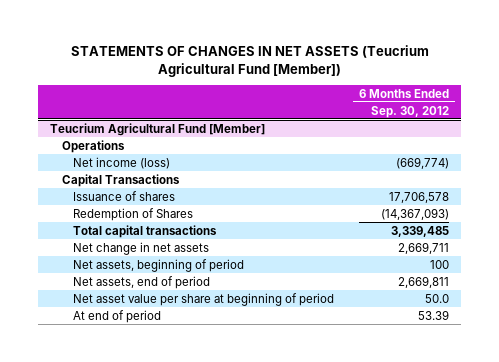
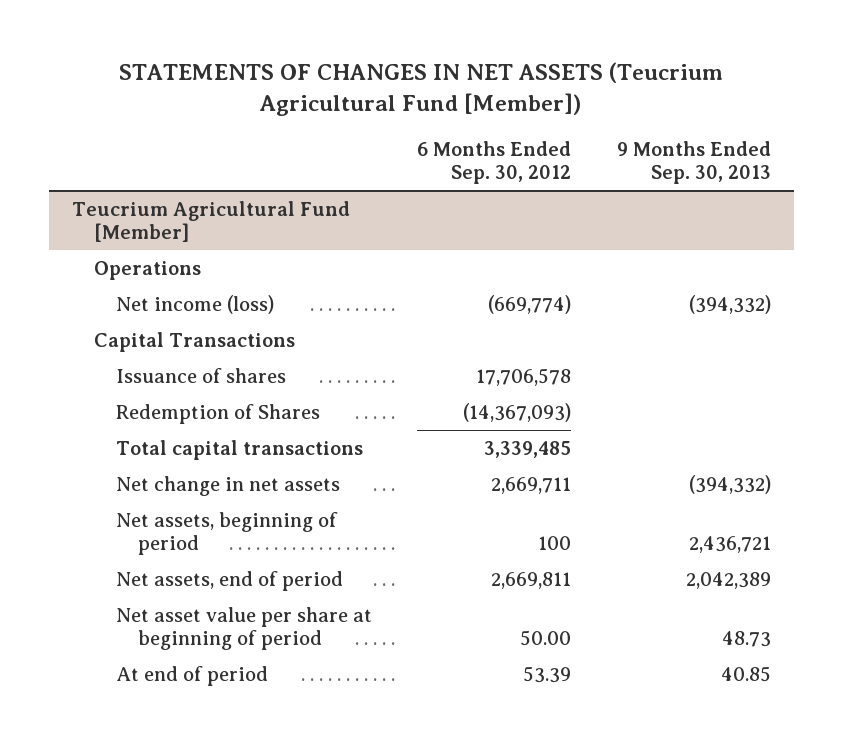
none -> [616,140,771,185] 9 Months Ended Sep. 30, 2013
[424,293,449,303] 50.0 -> [520,629,572,646] 50.00

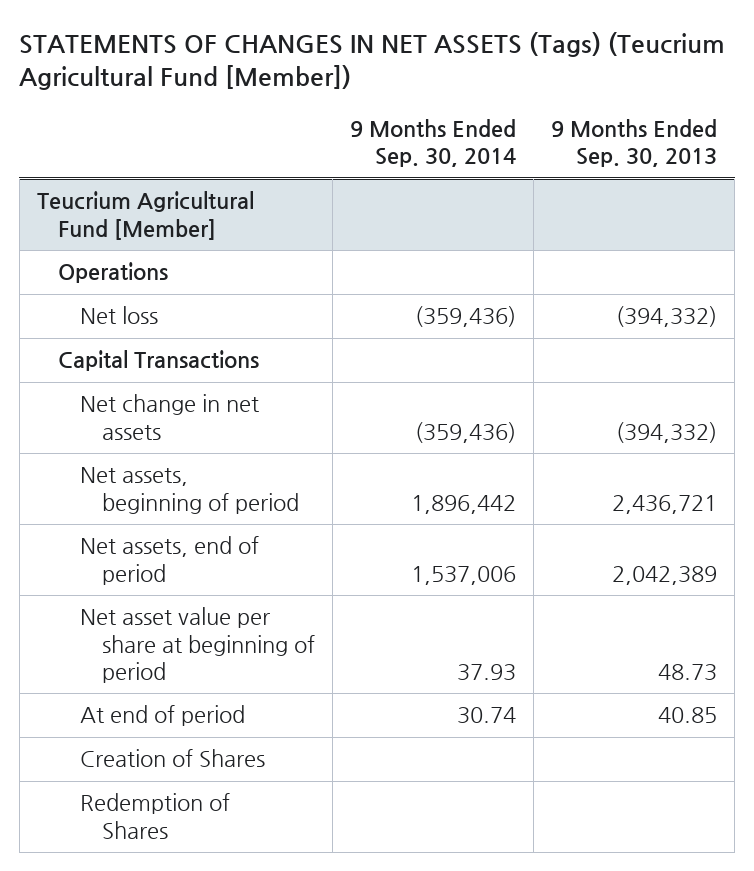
[119,61,724,117] STATEMENTS OF CHANGES IN NET ASSETS (Teucrium Agricultural Fund [Member]) -> [19,32,726,91] STATEMENTS OF CHANGES IN NET ASSETS (Tags) (Teucrium Agricultural Fund [Member])
[417,140,572,185] 6 Months Ended Sep. 30, 2012 -> none
none -> [349,119,516,168] 9 Months Ended Sep. 30, 2014
[115,294,274,314] Net income (loss) -> [79,306,158,325] Net loss
[115,367,286,383] Issuance of shares -> none
[115,439,363,460] Total capital transactions -> none
none -> [79,749,265,768] Creation of Shares
[115,403,320,424] Redemption of Shares -> [79,793,230,839] Redemption of Shares

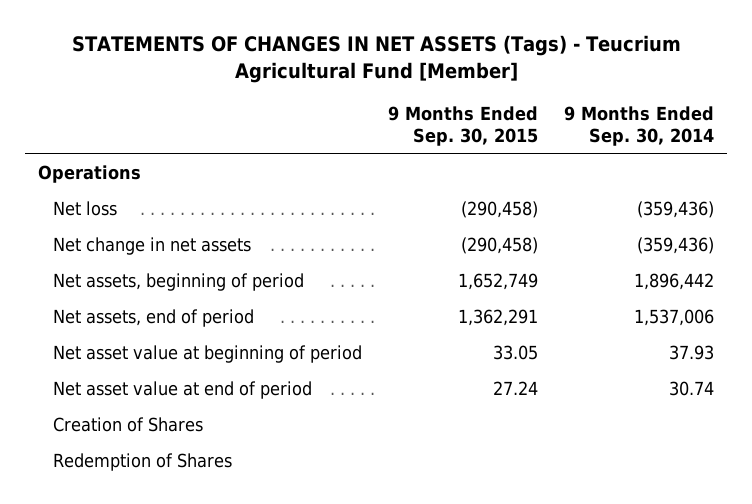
[19,32,726,91] STATEMENTS OF CHANGES IN NET ASSETS (Tags) (Teucrium Agricultural Fund [Member]) -> [71,35,681,84] STATEMENTS OF CHANGES IN NET ASSETS (Tags) - Teucrium Agricultural Fund [Member]
[551,119,718,168] 9 Months Ended Sep. 30, 2013 -> none
none -> [388,105,539,147] 9 Months Ended Sep. 30, 2015
[36,191,254,240] Teucrium Agricultural Fund [Member] -> none
[58,350,260,372] Capital Transactions -> none
[79,607,315,683] Net asset value per share at beginning of period -> [53,345,363,364] Net asset value at beginning of period
[79,705,245,727] At end of period -> [53,381,313,400] Net asset value at end of period

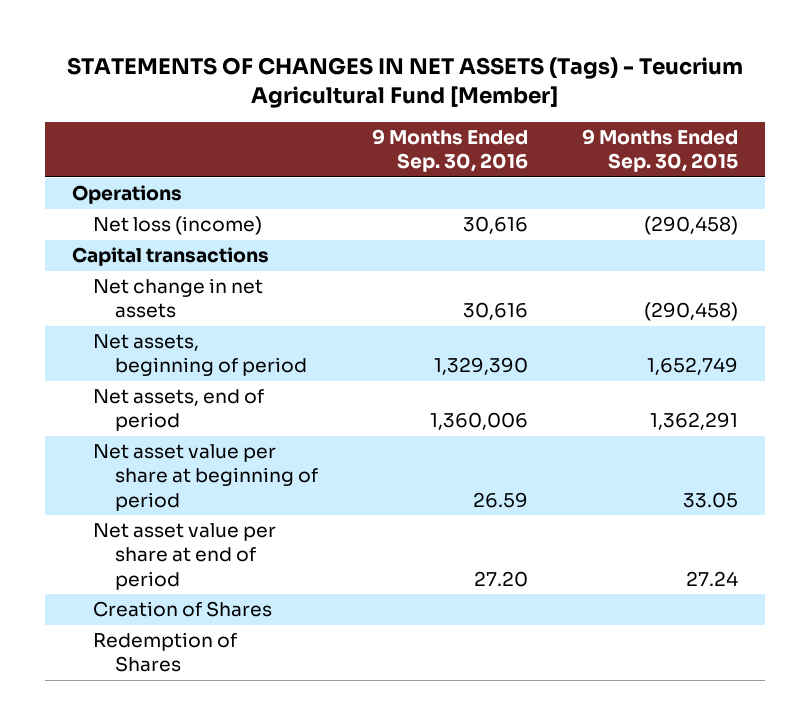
[564,105,715,147] 9 Months Ended Sep. 30, 2014 -> none
none -> [371,129,528,173] 9 Months Ended Sep. 30, 2016
[53,201,118,217] Net loss -> [93,216,263,236] Net loss (income)
none -> [71,247,269,267] Capital transactions
[53,345,363,364] Net asset value at beginning of period -> [93,444,318,511] Net asset value per share at beginning of period
[53,381,313,400] Net asset value at end of period -> [93,523,277,590] Net asset value per share at end of period

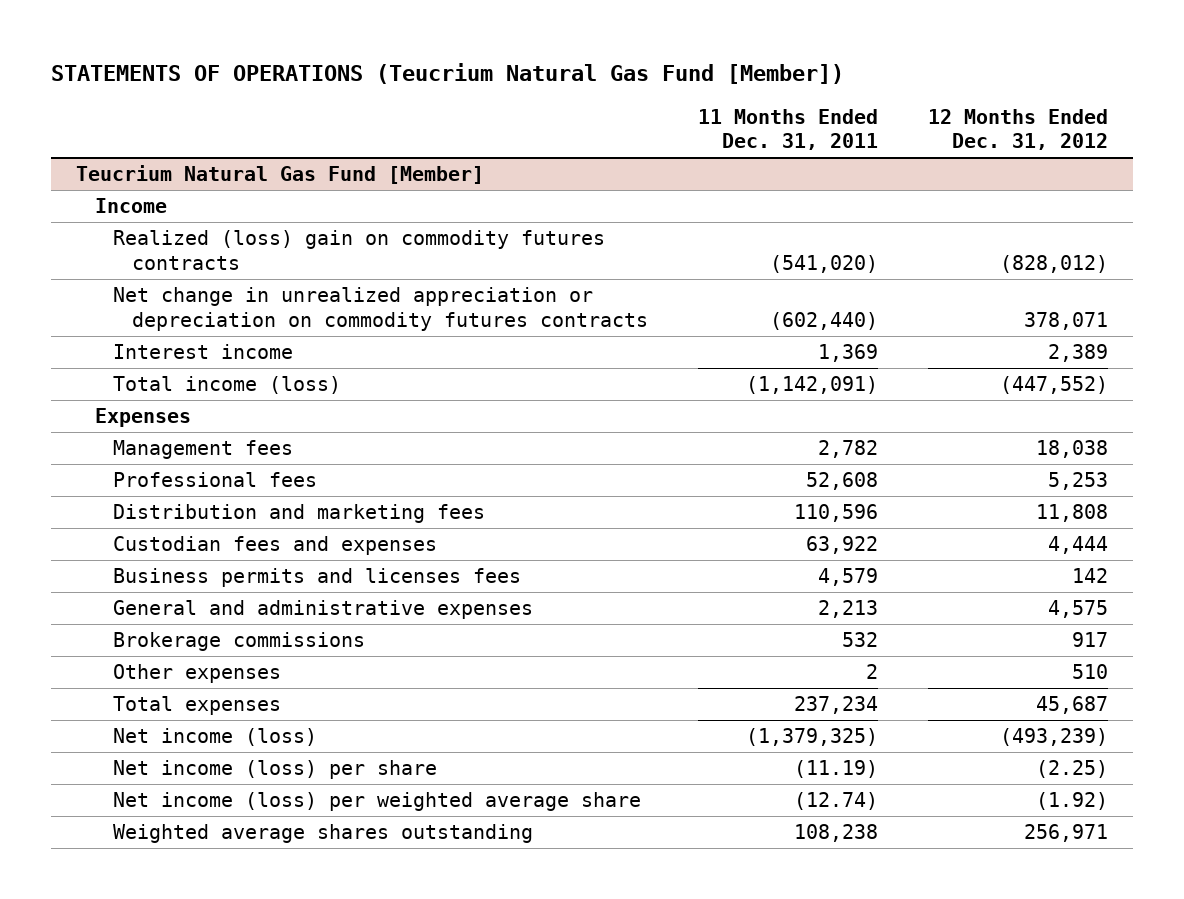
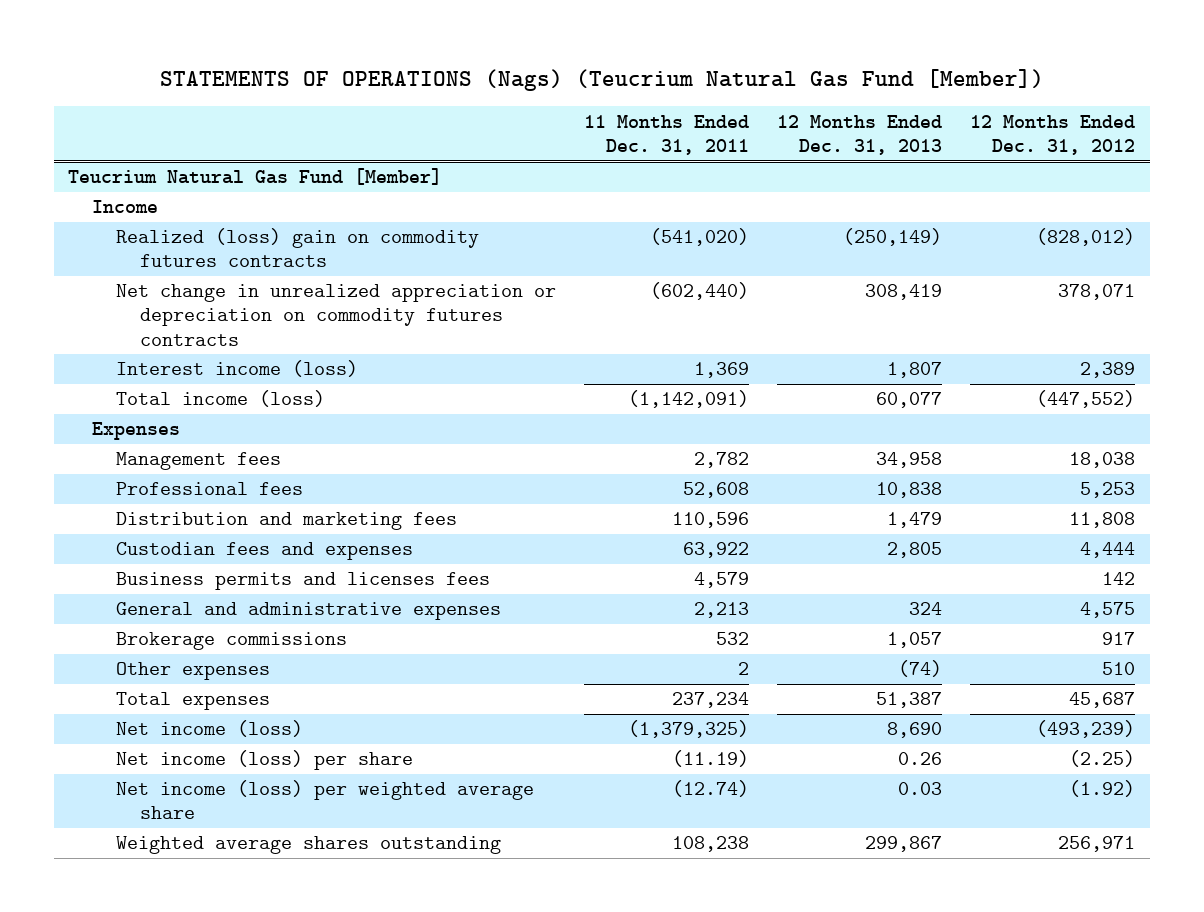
[51,63,845,85] STATEMENTS OF OPERATIONS (Teucrium Natural Gas Fund [Member]) -> [159,68,1044,91] STATEMENTS OF OPERATIONS (Nags) (Teucrium Natural Gas Fund [Member])
none -> [777,114,943,155] 12 Months Ended Dec. 31, 2013
[113,344,294,360] Interest income -> [116,360,359,378] Interest income (loss)

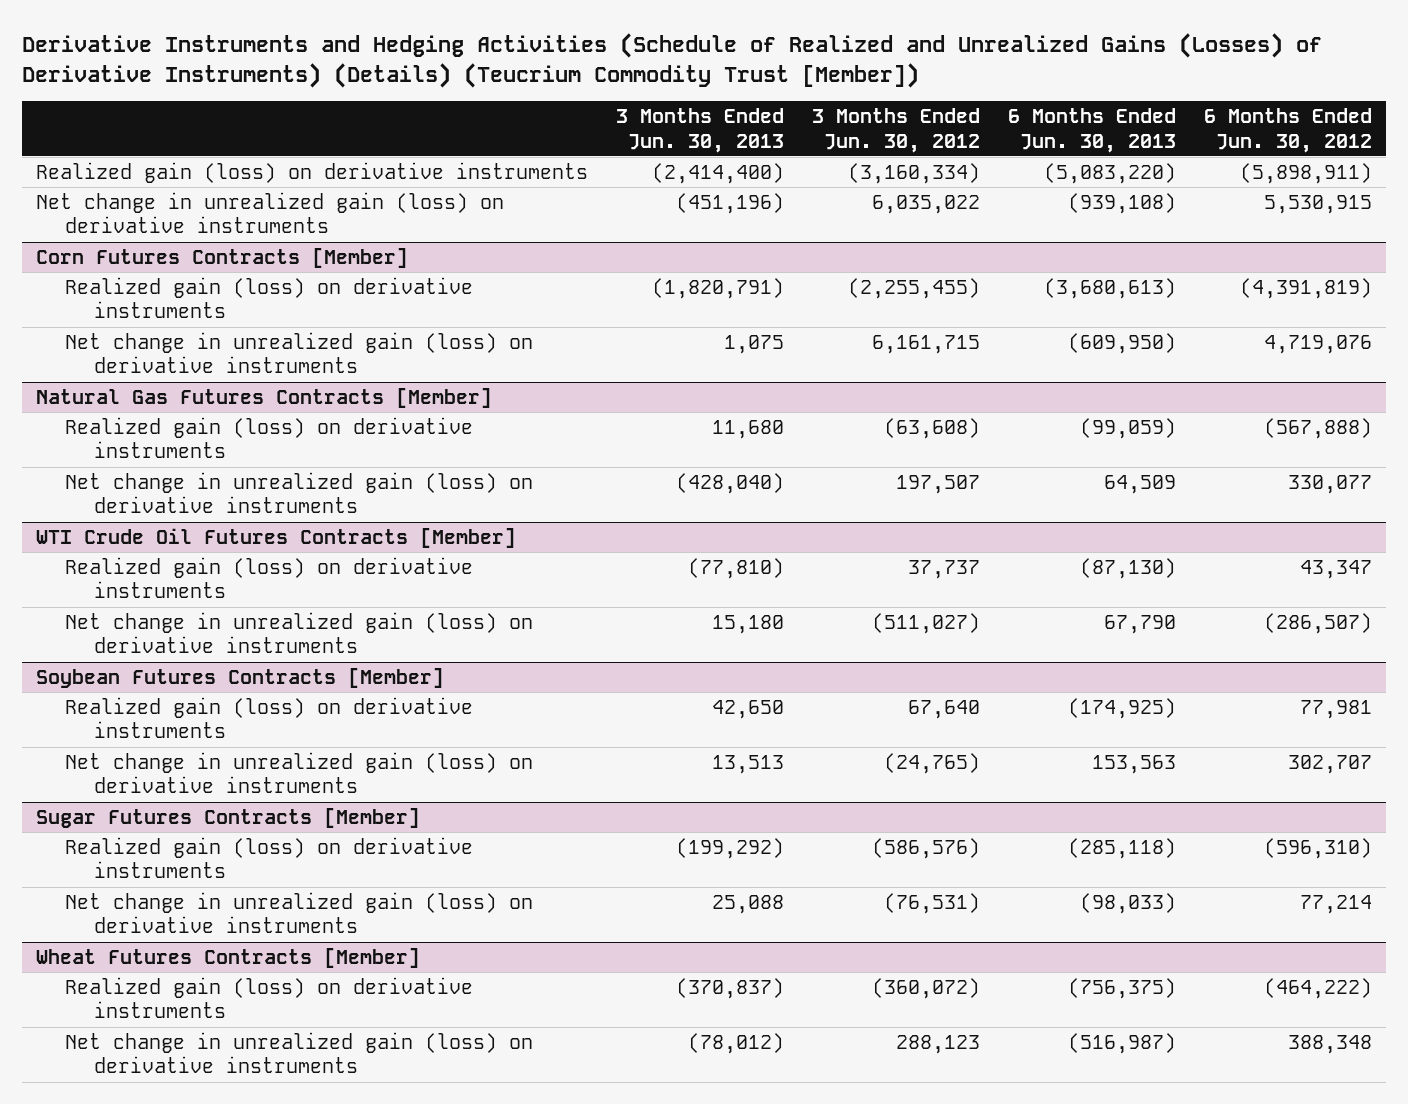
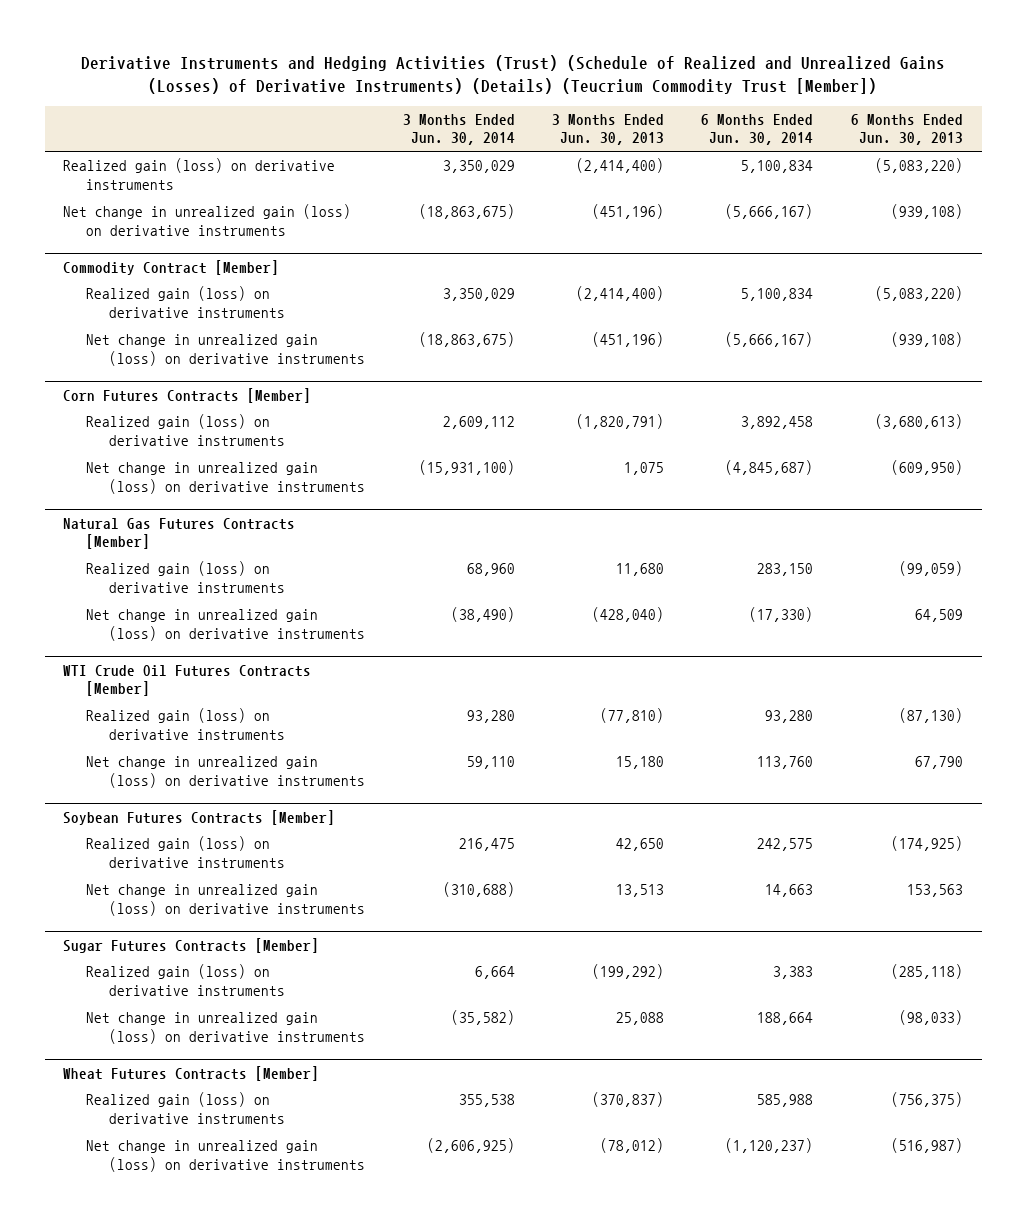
[21,32,1322,88] Derivative Instruments and Hedging Activities (Schedule of Realized and Unrealized Gains (Losses) of Derivative Instruments) (Details) (Teucrium Commodity Trust [Member]) -> [81,54,946,94] Derivative Instruments and Hedging Activities (Trust) (Schedule of Realized and Unrealized Gains (Losses) of Derivative Instruments) (Details) (Teucrium Commodity Trust [Member])
[812,107,981,153] 3 Months Ended Jun. 30, 2012 -> none
[1204,107,1373,153] 6 Months Ended Jun. 30, 2012 -> none
none -> [402,113,515,146] 3 Months Ended Jun. 30, 2014
none -> [701,113,814,146] 6 Months Ended Jun. 30, 2014
none -> [63,259,280,275] Commodity Contract [Member]
none -> [86,286,286,318] Realized gain (loss) on derivative instruments
none -> [86,334,366,366] Net change in unrealized gain (loss) on derivative instruments

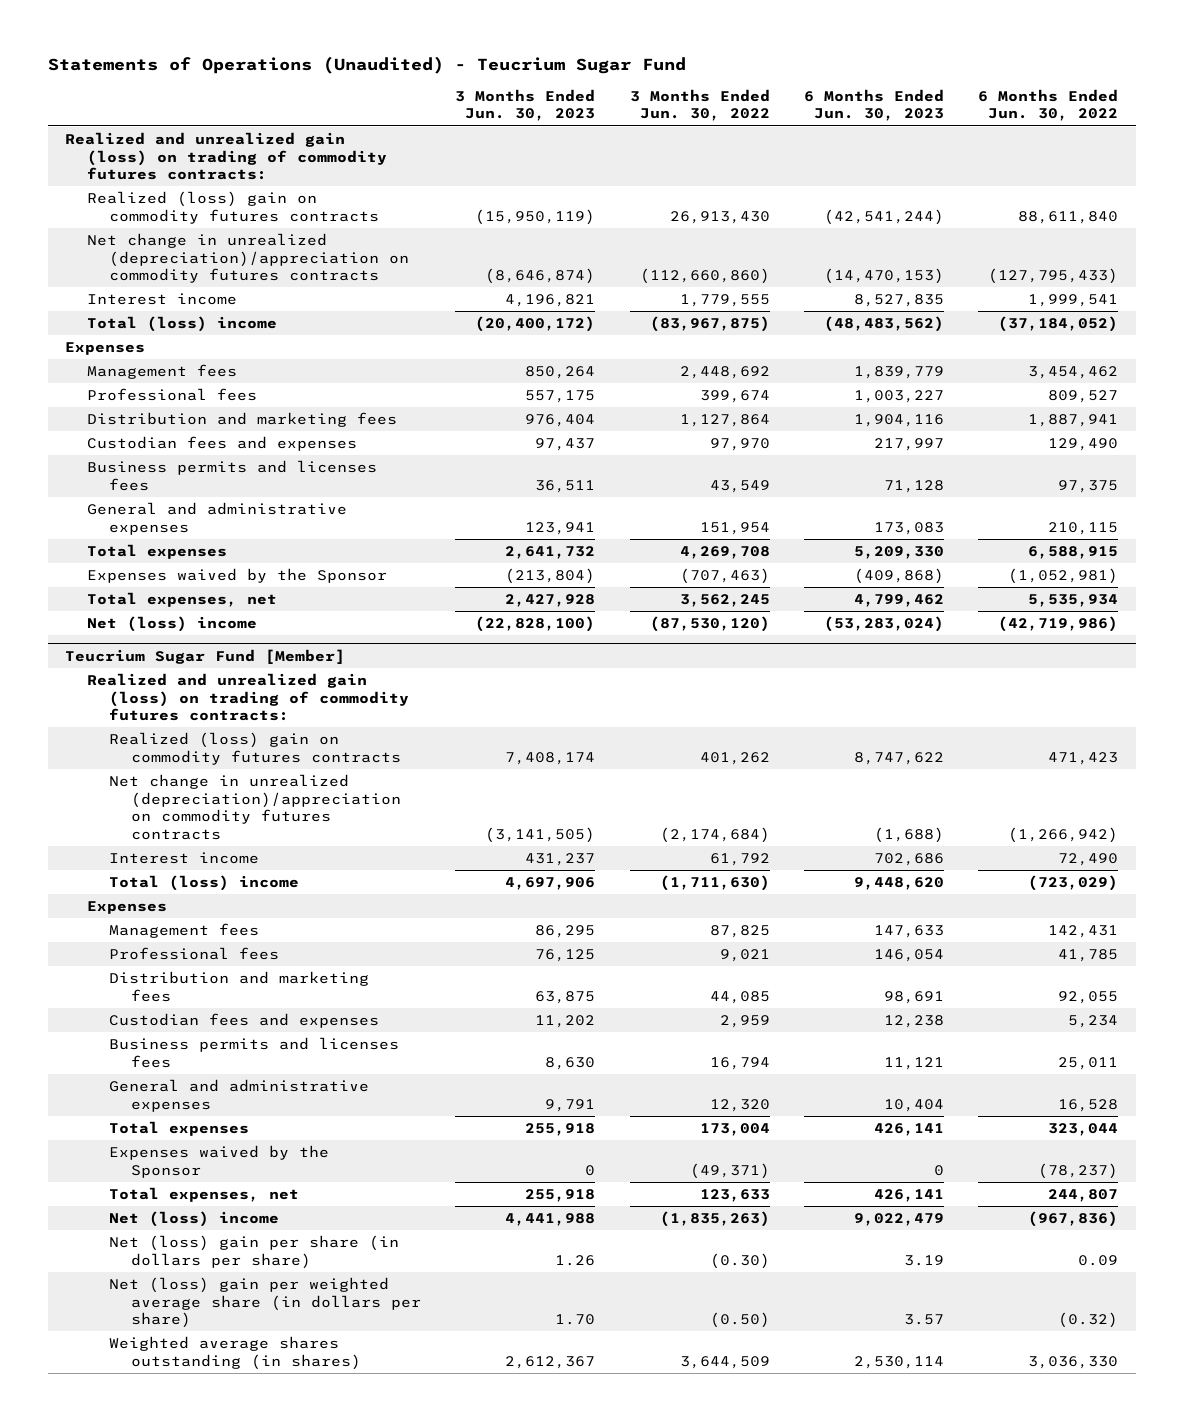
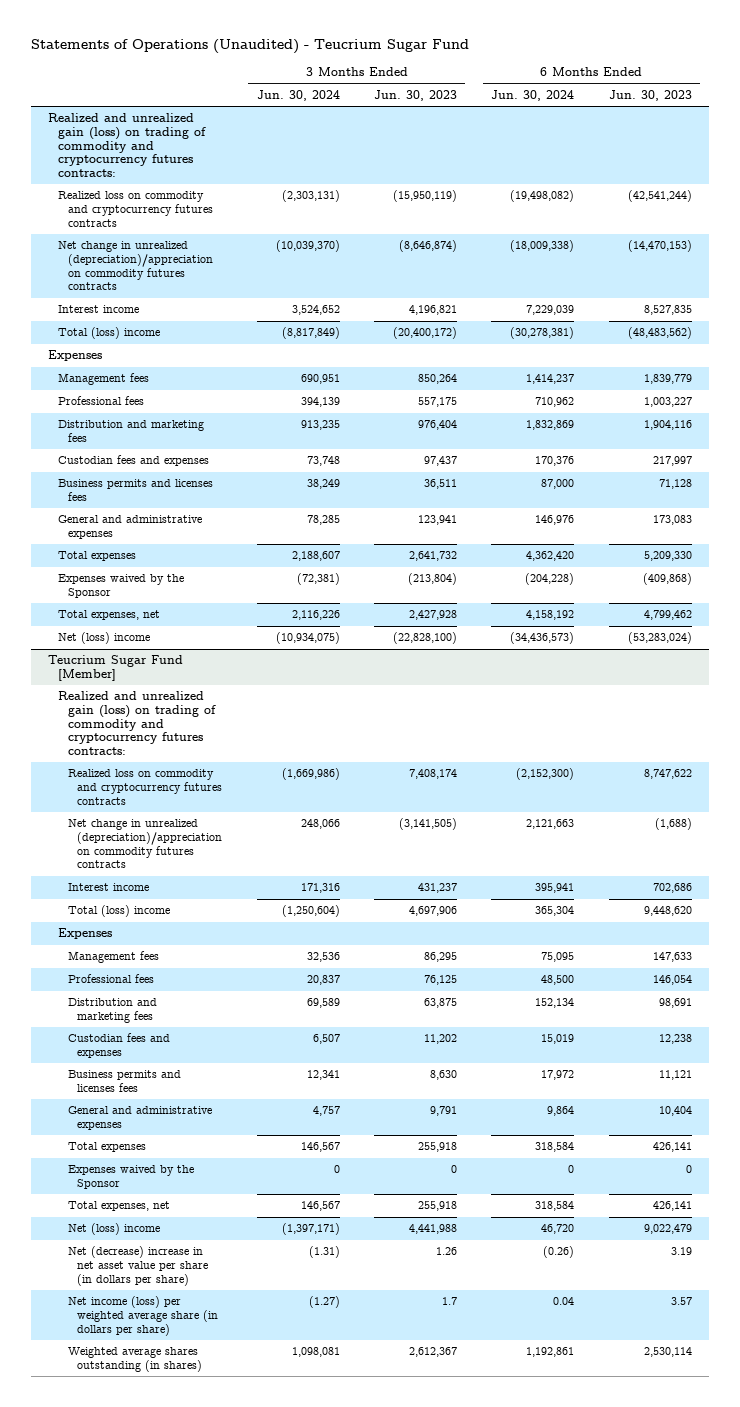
[629,88,770,122] 3 Months Ended Jun. 30, 2022 -> none
[978,88,1119,122] 6 Months Ended Jun. 30, 2022 -> none
none -> [256,90,340,102] Jun. 30, 2024
none -> [491,90,575,102] Jun. 30, 2024
[65,132,388,181] Realized and unrealized gain (loss) on trading of commodity futures contracts: -> [48,113,206,178] Realized and unrealized gain (loss) on trading of commodity and cryptocurrency futures contracts:
[87,191,380,224] Realized (loss) gain on commodity futures contracts -> [57,191,213,227] Realized loss on commodity and cryptocurrency futures contracts
[87,673,410,722] Realized and unrealized gain (loss) on trading of commodity futures contracts: -> [57,691,216,756] Realized and unrealized gain (loss) on trading of commodity and cryptocurrency futures contracts:
[109,732,402,765] Realized (loss) gain on commodity futures contracts -> [67,769,223,805] Realized loss on commodity and cryptocurrency futures contracts
[109,1235,400,1269] Net (loss) gain per share (in dollars per share) -> [67,1246,209,1286] Net (decrease) increase in net asset value per share (in dollars per share)
[109,1277,422,1329] Net (loss) gain per weighted average share (in dollars per share) -> [67,1296,219,1336] Net income (loss) per weighted average share (in dollars per share)
[555,1314,596,1326] 1.70 -> [441,1297,457,1306] 1.7

